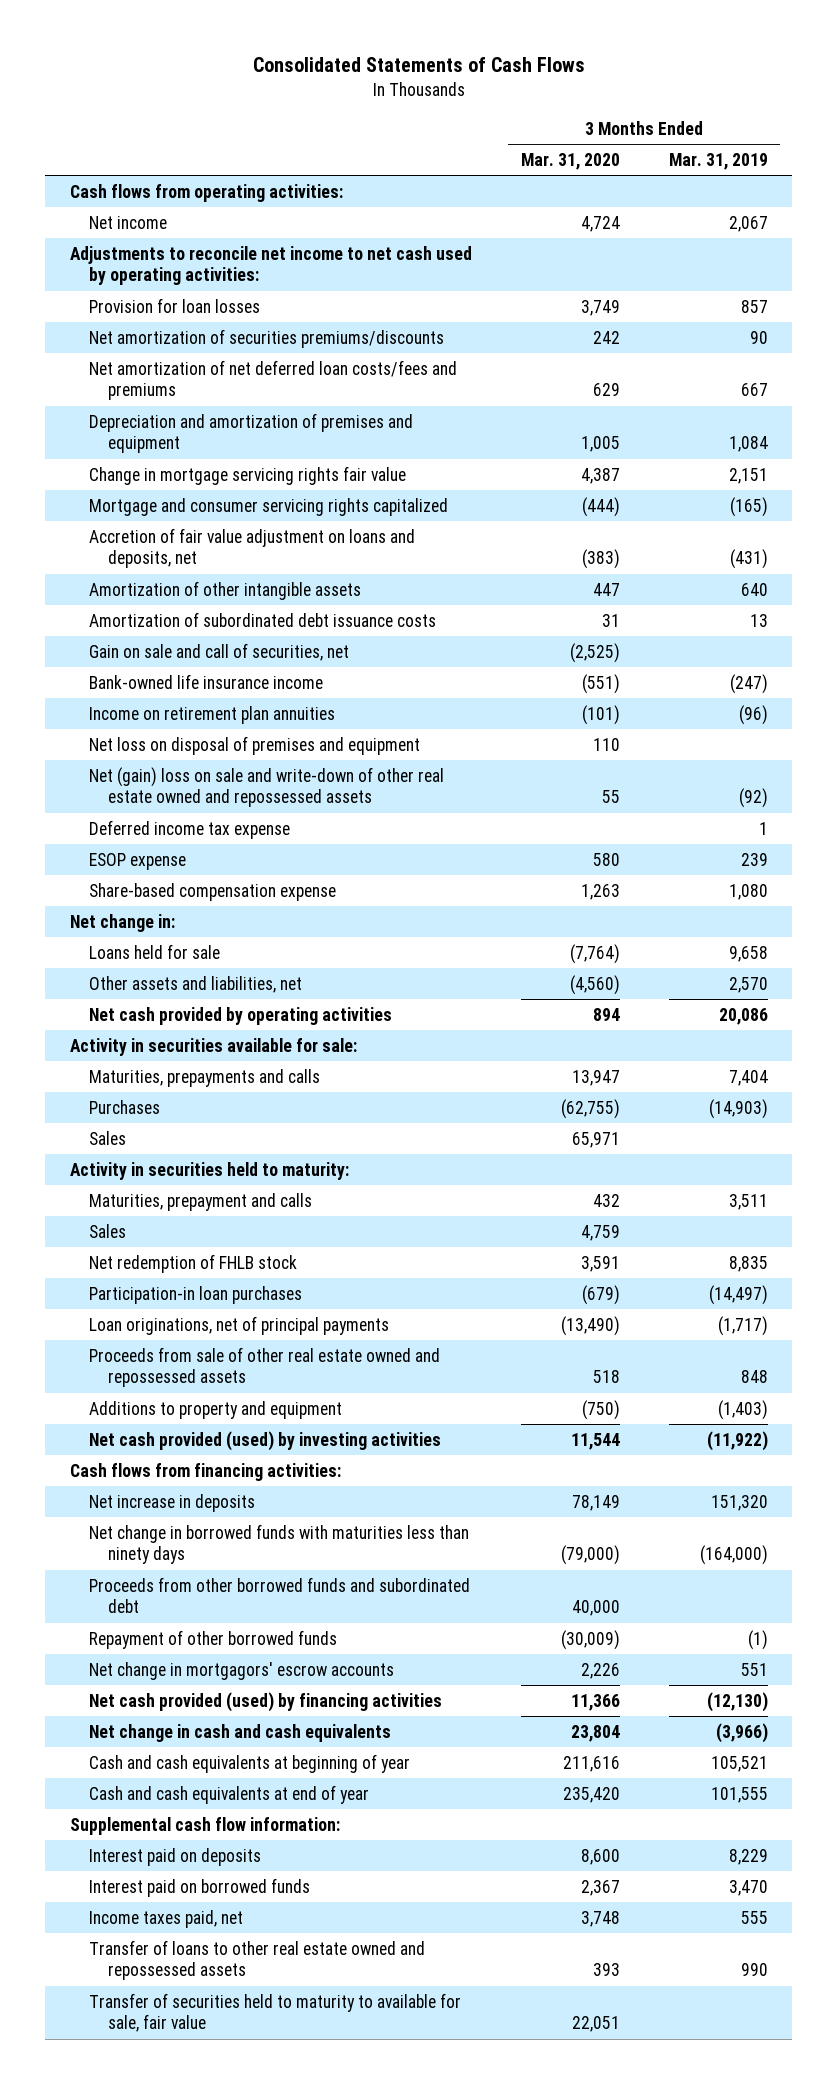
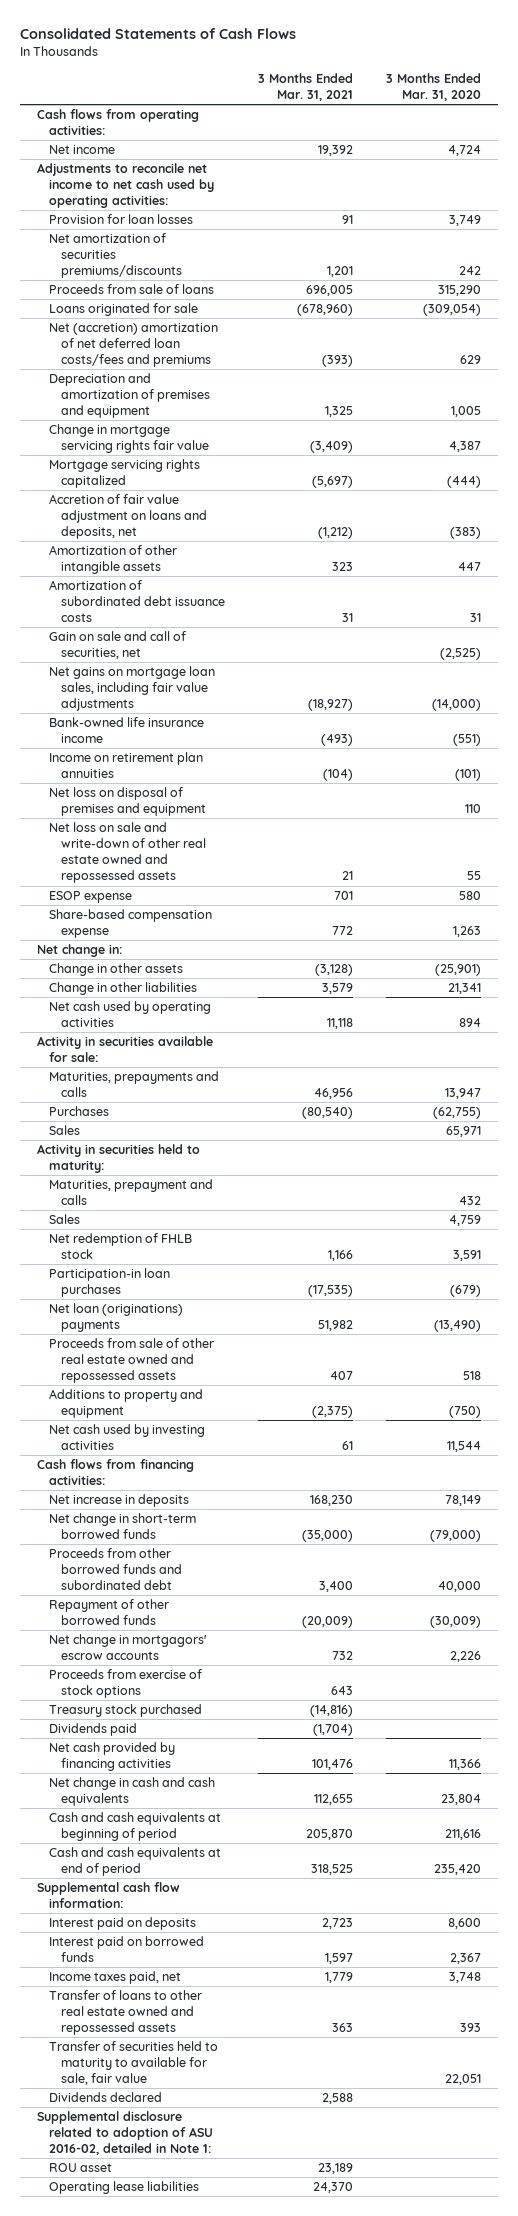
[668,152,768,170] Mar. 31, 2019 -> none
none -> [258,73,354,102] 3 Months Ended Mar. 31, 2021
none -> [48,284,214,295] Proceeds from sale of loans
none -> [48,303,198,317] Loans originated for sale
[88,359,457,401] Net amortization of net deferred loan costs/fees and premiums -> [48,323,218,368] Net (accretion) amortization of net deferred loan costs/fees and premiums
[88,497,448,516] Mortgage and consumer servicing rights capitalized -> [48,459,200,489] Mortgage servicing rights capitalized
none -> [48,666,215,712] Net gains on mortgage loan sales, including fair value adjustments
[88,819,290,839] Deferred income tax expense -> none
[88,766,444,808] Net (gain) loss on sale and write-down of other real estate owned and repossessed assets -> [48,822,206,884] Net loss on sale and write-down of other real estate owned and repossessed assets
[88,943,220,959] Loans held for sale -> none
[88,975,302,993] Other assets and liabilities, net -> none
none -> [48,963,183,977] Change in other assets
none -> [48,982,197,996] Change in other liabilities
[88,1006,392,1025] Net cash provided by operating activities -> [48,1001,211,1028] Net cash used by operating activities
[88,1315,389,1335] Loan originations, net of principal payments -> [48,1303,183,1333] Net loan (originations) payments
[88,1430,441,1451] Net cash provided (used) by investing activities -> [48,1424,205,1451] Net cash used by investing activities
[88,1523,469,1565] Net change in borrowed funds with maturities less than ninety days -> [48,1513,196,1540] Net change in short-term borrowed funds
none -> [48,1669,202,1699] Proceeds from exercise of stock options
none -> [48,1704,202,1718] Treasury stock purchased
none -> [48,1723,137,1737] Dividends paid
[88,1691,442,1712] Net cash provided (used) by financing activities -> [48,1742,175,1772] Net cash provided by financing activities
[88,1753,410,1773] Cash and cash equivalents at beginning of year -> [48,1812,221,1842] Cash and cash equivalents at beginning of period
[88,1784,369,1804] Cash and cash equivalents at end of year -> [48,1847,221,1877] Cash and cash equivalents at end of period
none -> [48,2092,162,2103] Dividends declared
none -> [36,2111,213,2156] Supplemental disclosure related to adoption of ASU 2016-02, detailed in Note 1:
none -> [48,2163,112,2173] ROU asset
none -> [48,2181,199,2195] Operating lease liabilities

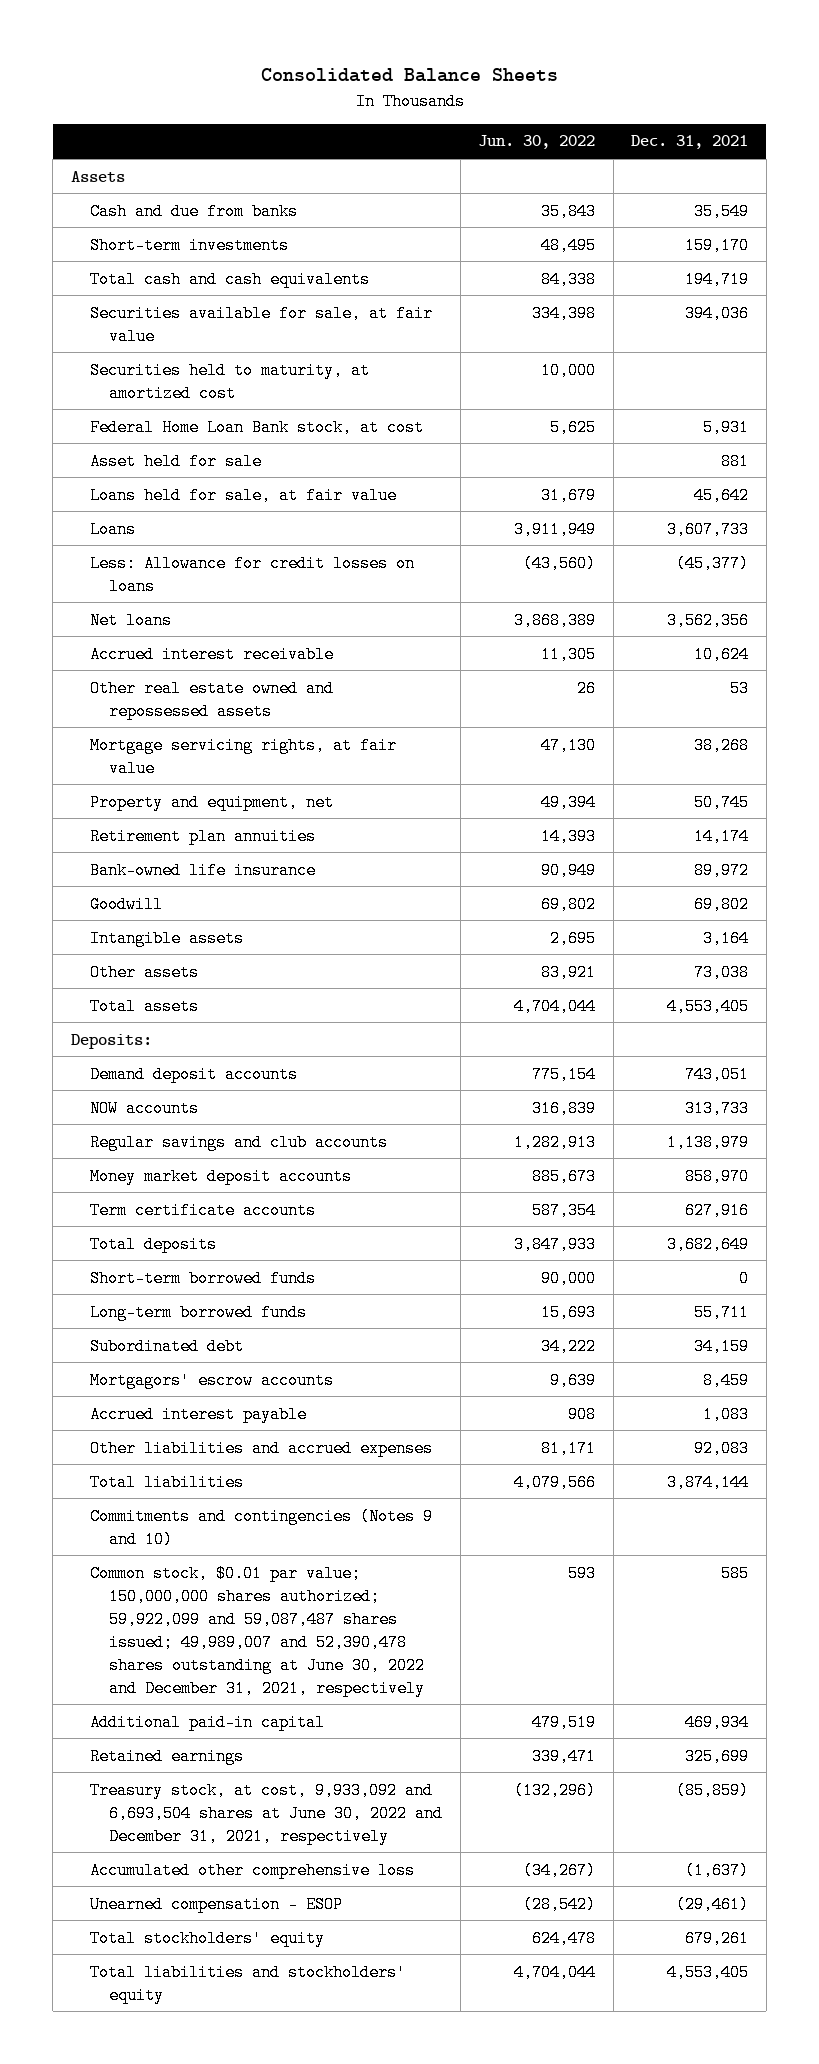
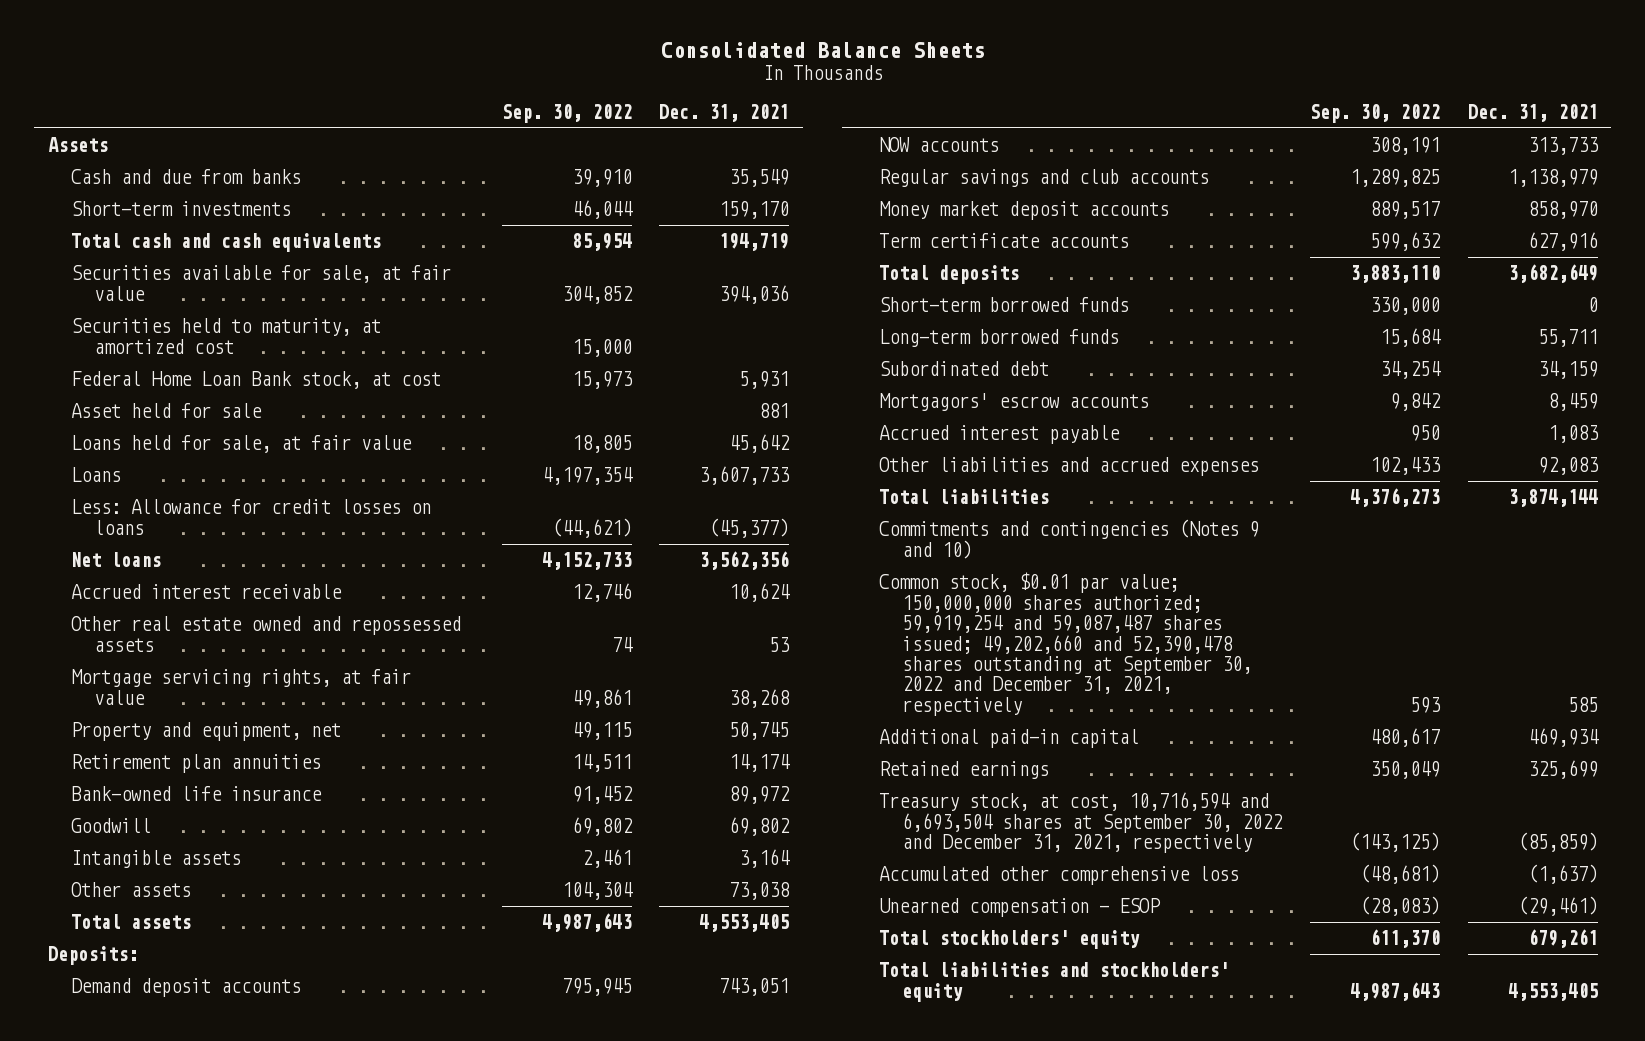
[478,135,596,150] Jun. 30, 2022 -> none
none -> [501,103,632,123] Sep. 30, 2022
[90,1564,426,1697] Common stock, $0.01 par value; 150,000,000 shares authorized; 59,922,099 and 59,087,487 shares issued; 49,989,007 and 52,390,478 shares outstanding at June 30, 2022 and December 31, 2021, respectively -> [879,572,1253,716] Common stock, $0.01 par value; 150,000,000 shares authorized; 59,919,254 and 59,087,487 shares issued; 49,202,660 and 52,390,478 shares outstanding at September 30, 2022 and December 31, 2021, respectively
[90,1781,444,1845] Treasury stock, at cost, 9,933,092 and 6,693,504 shares at June 30, 2022 and December 31, 2021, respectively -> [879,792,1284,854] Treasury stock, at cost, 10,716,594 and 6,693,504 shares at September 30, 2022 and December 31, 2021, respectively

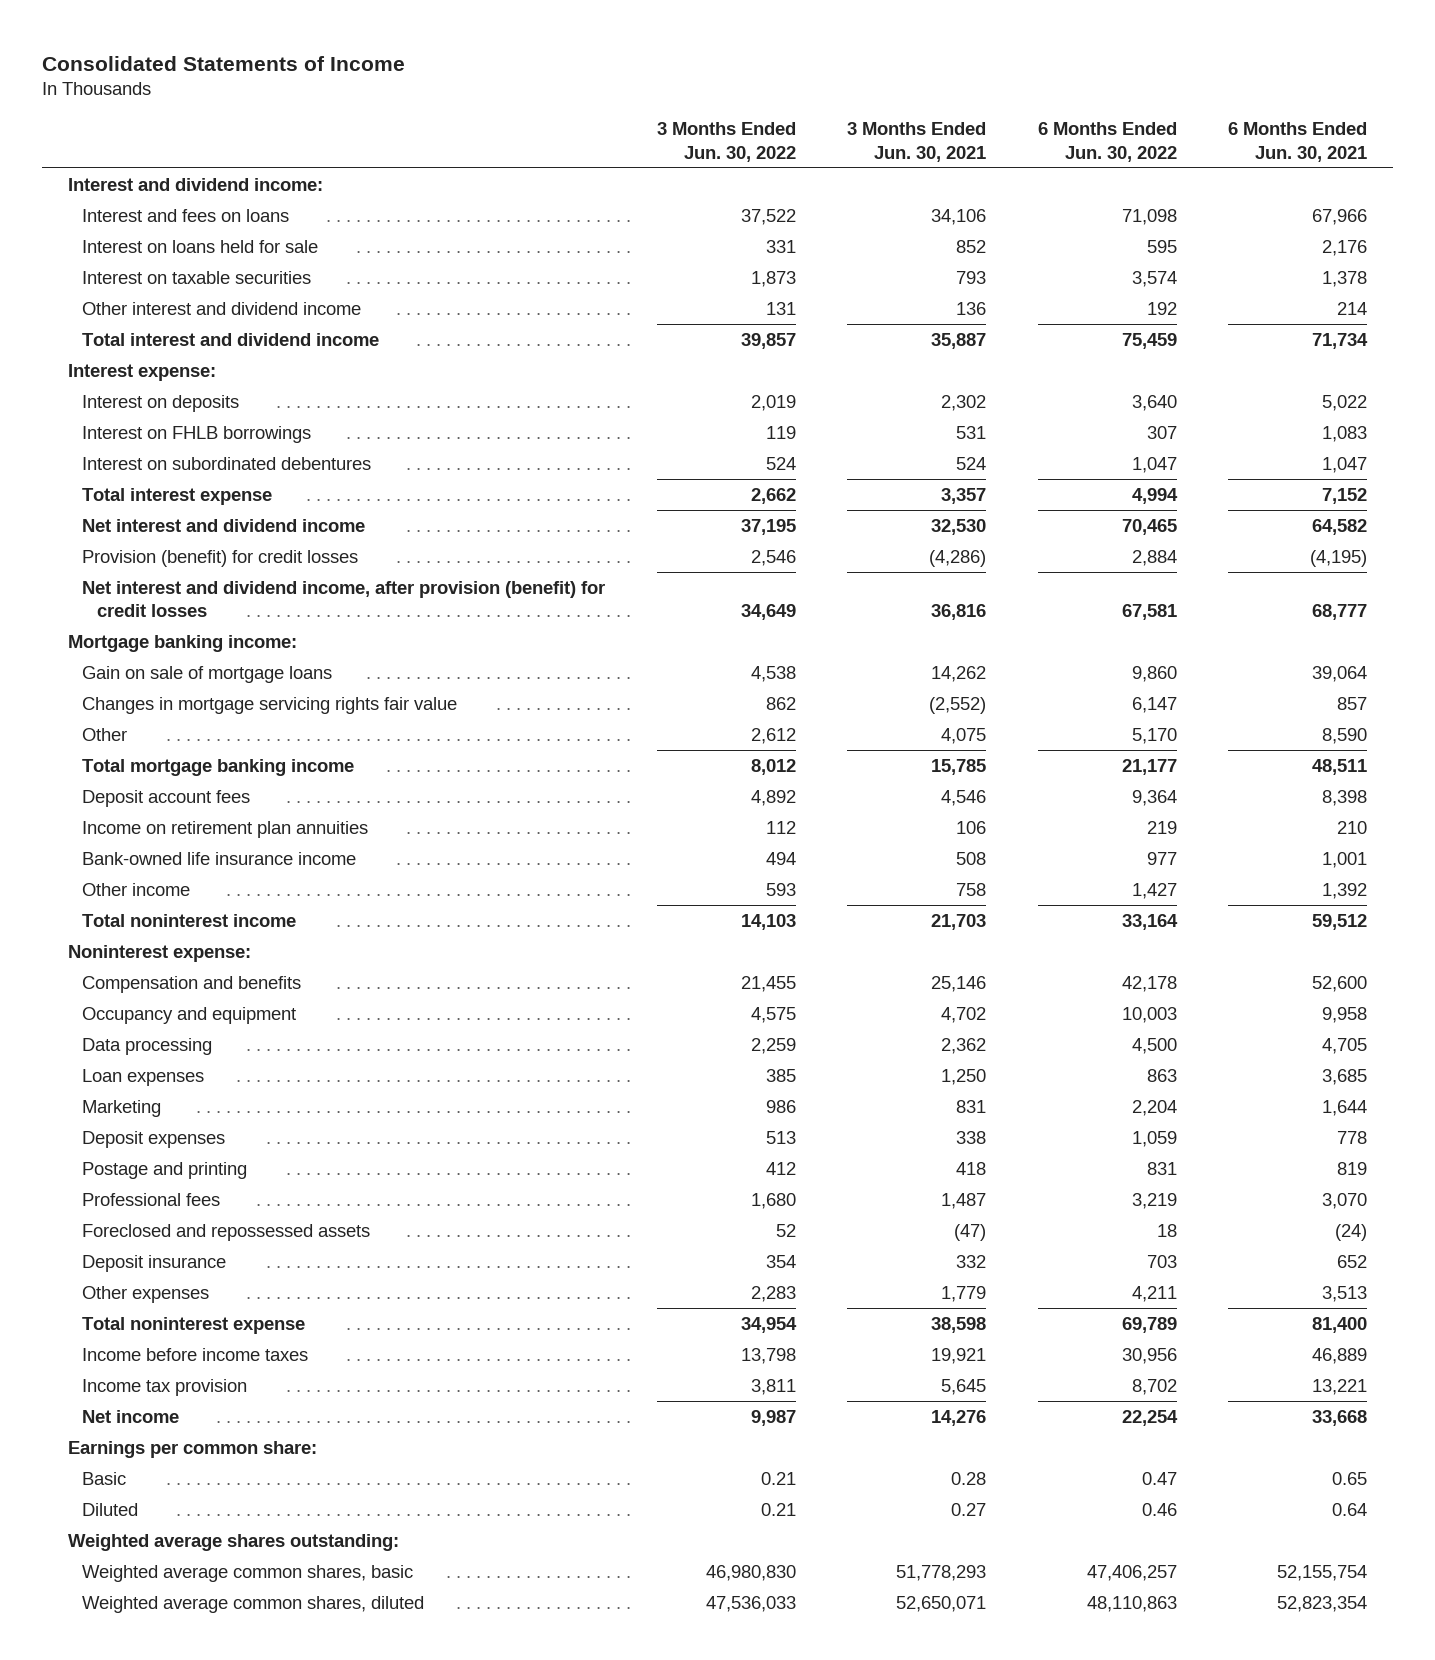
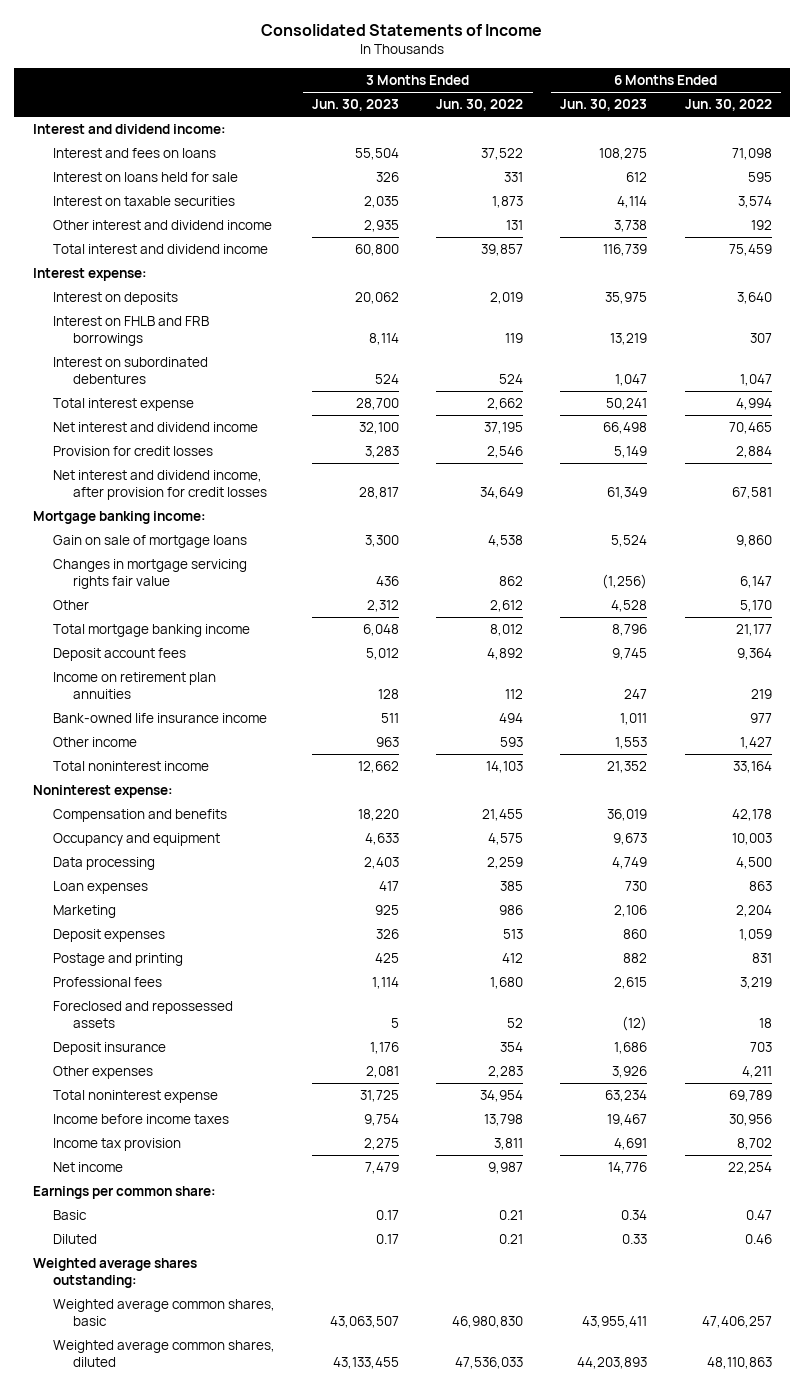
[847,122,987,162] 3 Months Ended Jun. 30, 2021 -> none
[1228,122,1368,162] 6 Months Ended Jun. 30, 2021 -> none
none -> [312,99,400,112] Jun. 30, 2023
none -> [560,99,648,112] Jun. 30, 2023
[82,425,312,443] Interest on FHLB borrowings -> [52,316,209,346] Interest on FHLB and FRB borrowings
[82,549,359,567] Provision (benefit) for credit losses -> [52,446,213,457] Provision for credit losses
[82,580,606,618] Net interest and dividend income, after provision (benefit) for credit losses -> [52,470,267,500] Net interest and dividend income, after provision for credit losses

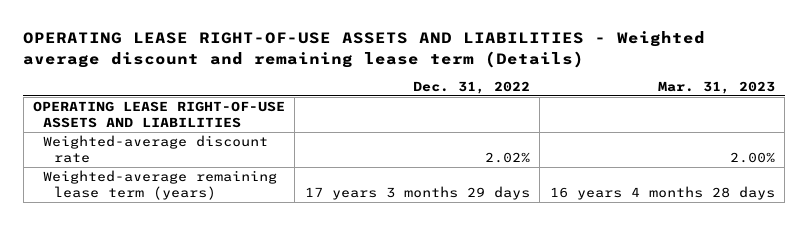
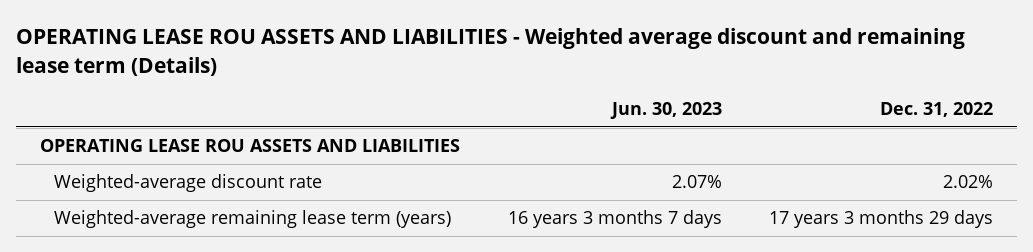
[23,31,706,68] OPERATING LEASE RIGHT-OF-USE ASSETS AND LIABILITIES - Weighted average discount and remaining lease term (Details) -> [16,28,966,76] OPERATING LEASE ROU ASSETS AND LIABILITIES - Weighted average discount and remaining lease term (Details)
[657,80,775,94] Mar. 31, 2023 -> none
none -> [609,102,722,120] Jun. 30, 2023
[32,101,285,128] OPERATING LEASE RIGHT-OF-USE ASSETS AND LIABILITIES -> [39,139,460,153] OPERATING LEASE ROU ASSETS AND LIABILITIES

